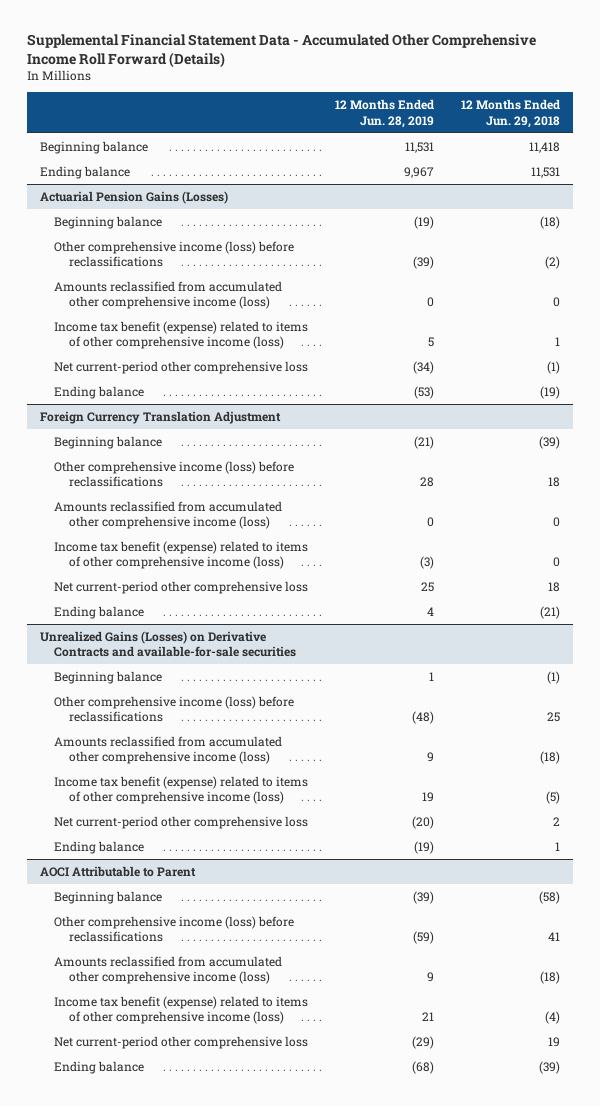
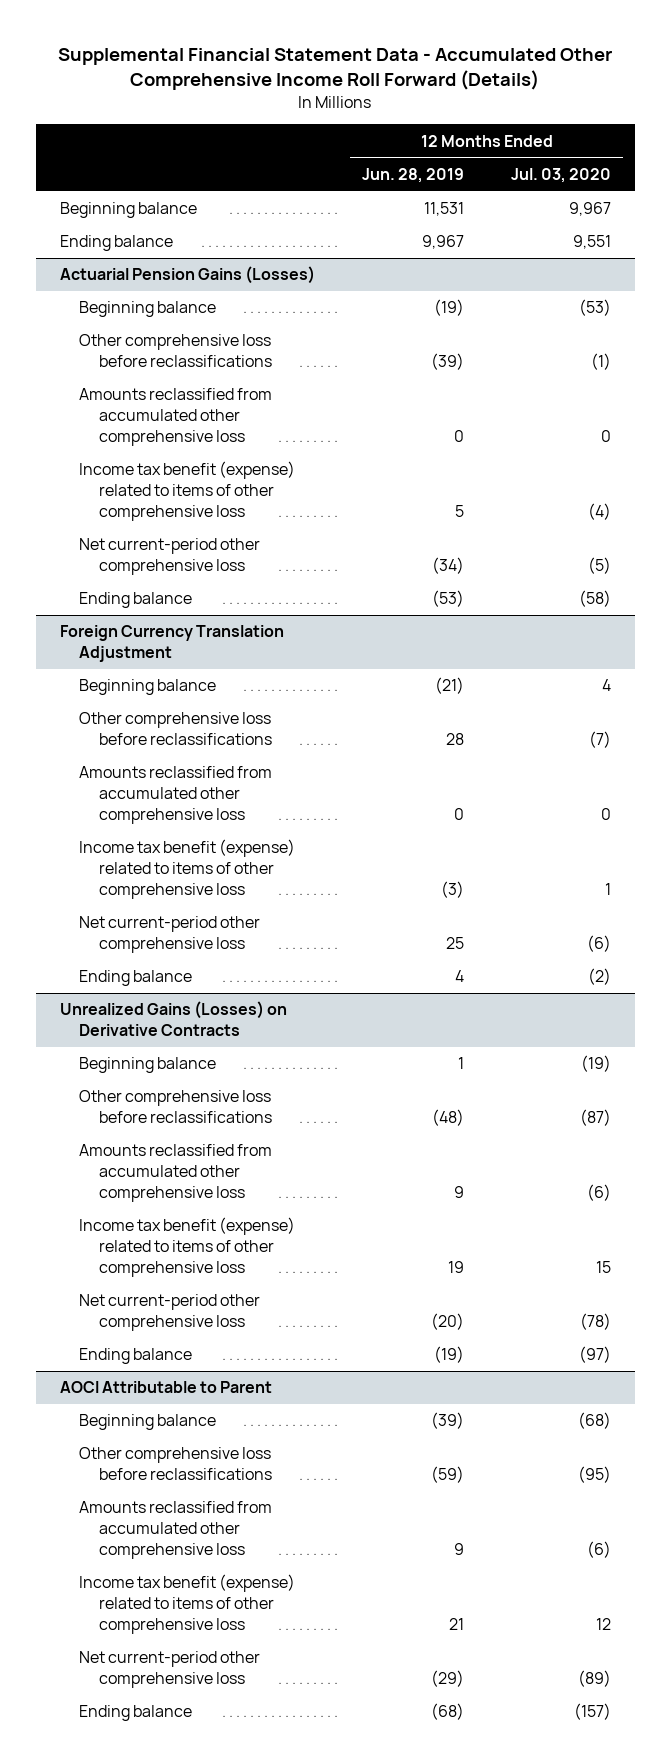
[460,98,560,128] 12 Months Ended Jun. 29, 2018 -> none
none -> [511,167,612,183] Jul. 03, 2020
[54,240,295,268] Other comprehensive income (loss) before reclassifications -> [79,334,272,368] Other comprehensive loss before reclassifications
[54,280,283,310] Amounts reclassified from accumulated other comprehensive income (loss) -> [79,388,273,446] Amounts reclassified from accumulated other comprehensive loss
[54,320,309,350] Income tax benefit (expense) related to items of other comprehensive income (loss) -> [79,461,296,521] Income tax benefit (expense) related to items of other comprehensive loss
[54,460,295,488] Other comprehensive income (loss) before reclassifications -> [79,712,272,746] Other comprehensive loss before reclassifications
[54,500,283,530] Amounts reclassified from accumulated other comprehensive income (loss) -> [79,766,273,824] Amounts reclassified from accumulated other comprehensive loss
[54,540,309,570] Income tax benefit (expense) related to items of other comprehensive income (loss) -> [79,839,296,899] Income tax benefit (expense) related to items of other comprehensive loss
[39,630,297,658] Unrealized Gains (Losses) on Derivative Contracts and available-for-sale securities -> [59,1001,287,1037] Unrealized Gains (Losses) on Derivative Contracts
[54,695,295,723] Other comprehensive income (loss) before reclassifications -> [79,1090,272,1124] Other comprehensive loss before reclassifications
[54,735,283,765] Amounts reclassified from accumulated other comprehensive income (loss) -> [79,1144,273,1202] Amounts reclassified from accumulated other comprehensive loss
[54,775,309,805] Income tax benefit (expense) related to items of other comprehensive income (loss) -> [79,1217,296,1277] Income tax benefit (expense) related to items of other comprehensive loss
[54,915,295,943] Other comprehensive income (loss) before reclassifications -> [79,1447,272,1481] Other comprehensive loss before reclassifications
[54,955,283,985] Amounts reclassified from accumulated other comprehensive income (loss) -> [79,1501,273,1559] Amounts reclassified from accumulated other comprehensive loss
[54,995,309,1025] Income tax benefit (expense) related to items of other comprehensive income (loss) -> [79,1574,296,1634] Income tax benefit (expense) related to items of other comprehensive loss

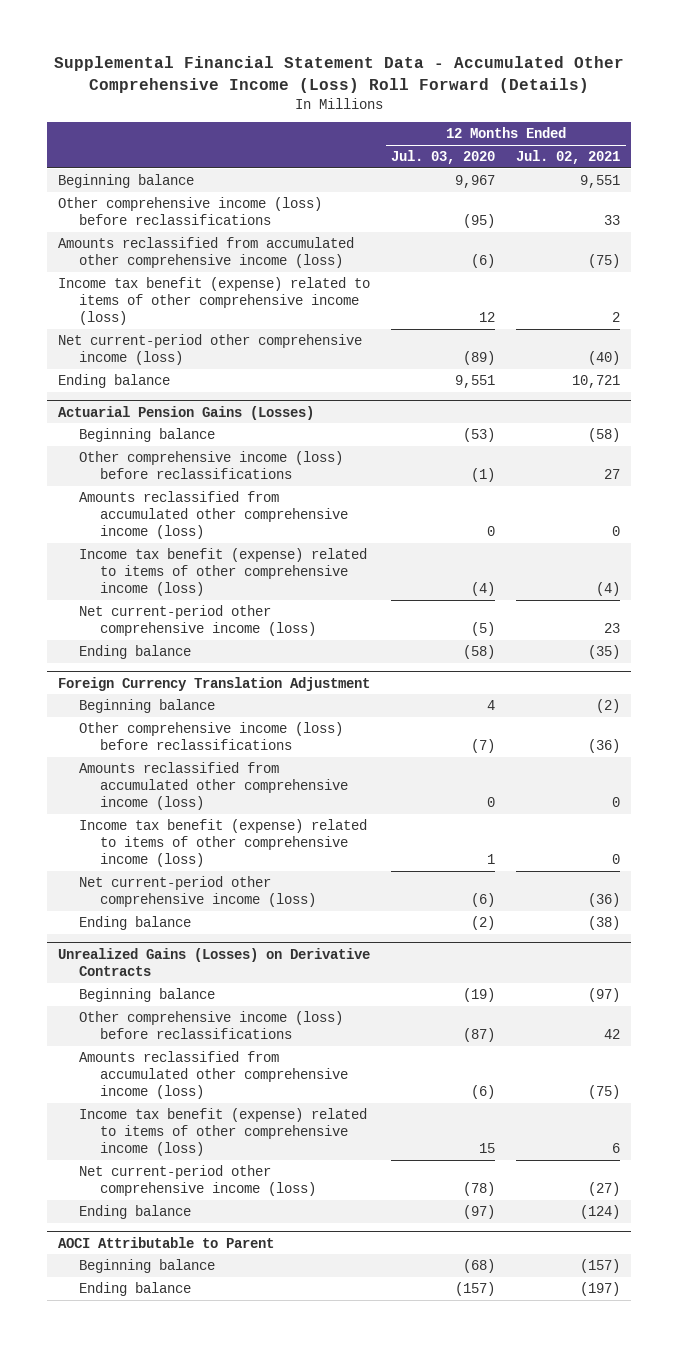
[58,48,613,91] Supplemental Financial Statement Data - Accumulated Other Comprehensive Income Roll Forward (Details) -> [54,56,625,93] Supplemental Financial Statement Data - Accumulated Other Comprehensive Income (Loss) Roll Forward (Details)
[361,167,464,183] Jun. 28, 2019 -> none
none -> [516,149,621,164] Jul. 02, 2021
none -> [57,196,322,226] Other comprehensive income (loss) before reclassifications
none -> [57,236,354,269] Amounts reclassified from accumulated other comprehensive income (loss)
none -> [57,276,370,326] Income tax benefit (expense) related to items of other comprehensive income (loss)
none -> [57,333,362,366] Net current-period other comprehensive income (loss)
[79,334,272,368] Other comprehensive loss before reclassifications -> [78,450,343,480] Other comprehensive income (loss) before reclassifications
[79,388,273,446] Amounts reclassified from accumulated other comprehensive loss -> [78,490,348,540] Amounts reclassified from accumulated other comprehensive income (loss)
[79,461,296,521] Income tax benefit (expense) related to items of other comprehensive loss -> [78,547,367,597] Income tax benefit (expense) related to items of other comprehensive income (loss)
[79,538,261,576] Net current-period other comprehensive loss -> [78,604,316,637] Net current-period other comprehensive income (loss)
[79,712,272,746] Other comprehensive loss before reclassifications -> [78,721,343,751] Other comprehensive income (loss) before reclassifications
[79,766,273,824] Amounts reclassified from accumulated other comprehensive loss -> [78,761,348,811] Amounts reclassified from accumulated other comprehensive income (loss)
[79,839,296,899] Income tax benefit (expense) related to items of other comprehensive loss -> [78,818,367,868] Income tax benefit (expense) related to items of other comprehensive income (loss)
[79,916,261,954] Net current-period other comprehensive loss -> [78,875,316,908] Net current-period other comprehensive income (loss)
[79,1090,272,1124] Other comprehensive loss before reclassifications -> [78,1010,343,1040] Other comprehensive income (loss) before reclassifications
[79,1144,273,1202] Amounts reclassified from accumulated other comprehensive loss -> [78,1050,348,1100] Amounts reclassified from accumulated other comprehensive income (loss)
[79,1217,296,1277] Income tax benefit (expense) related to items of other comprehensive loss -> [78,1107,367,1157] Income tax benefit (expense) related to items of other comprehensive income (loss)
[79,1294,261,1332] Net current-period other comprehensive loss -> [78,1164,316,1197] Net current-period other comprehensive income (loss)
[79,1447,272,1481] Other comprehensive loss before reclassifications -> none
[79,1501,273,1559] Amounts reclassified from accumulated other comprehensive loss -> none
[79,1574,296,1634] Income tax benefit (expense) related to items of other comprehensive loss -> none
[79,1651,261,1689] Net current-period other comprehensive loss -> none

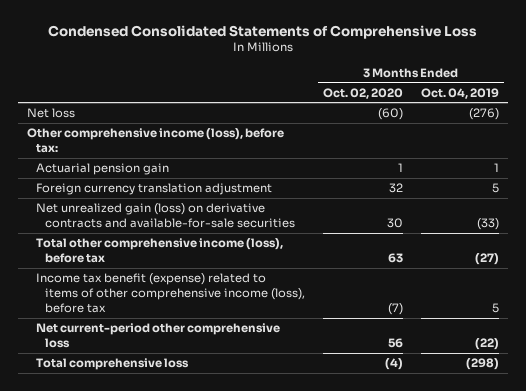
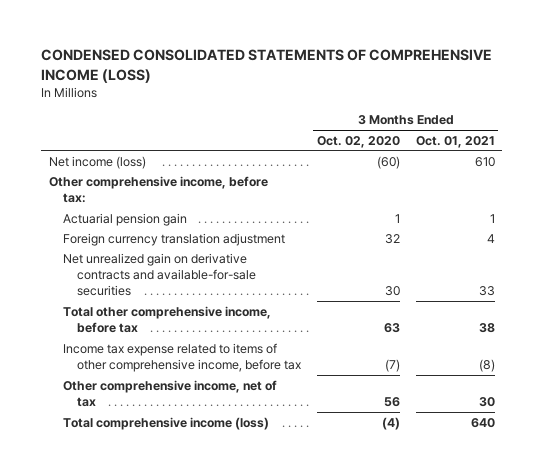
[47,24,477,39] Condensed Consolidated Statements of Comprehensive Loss -> [40,49,492,83] CONDENSED CONSOLIDATED STATEMENTS OF COMPREHENSIVE INCOME (LOSS)
[421,87,500,99] Oct. 04, 2019 -> none
none -> [415,135,495,148] Oct. 01, 2021
[26,108,75,119] Net loss -> [48,155,146,169] Net income (loss)
[26,128,284,154] Other comprehensive income (loss), before tax: -> [48,175,268,204] Other comprehensive income, before tax:
[35,203,295,229] Net unrealized gain (loss) on derivative contracts and available-for-sale securities -> [62,252,257,297] Net unrealized gain on derivative contracts and available-for-sale securities
[35,238,283,264] Total other comprehensive income (loss), before tax -> [62,305,271,334] Total other comprehensive income, before tax
[35,273,305,314] Income tax benefit (expense) related to items of other comprehensive income (loss), before tax -> [62,342,302,373] Income tax expense related to items of other comprehensive income, before tax
[35,323,280,349] Net current-period other comprehensive loss -> [62,379,277,408] Other comprehensive income, net of tax
[35,358,189,371] Total comprehensive loss -> [62,416,269,430] Total comprehensive income (loss)

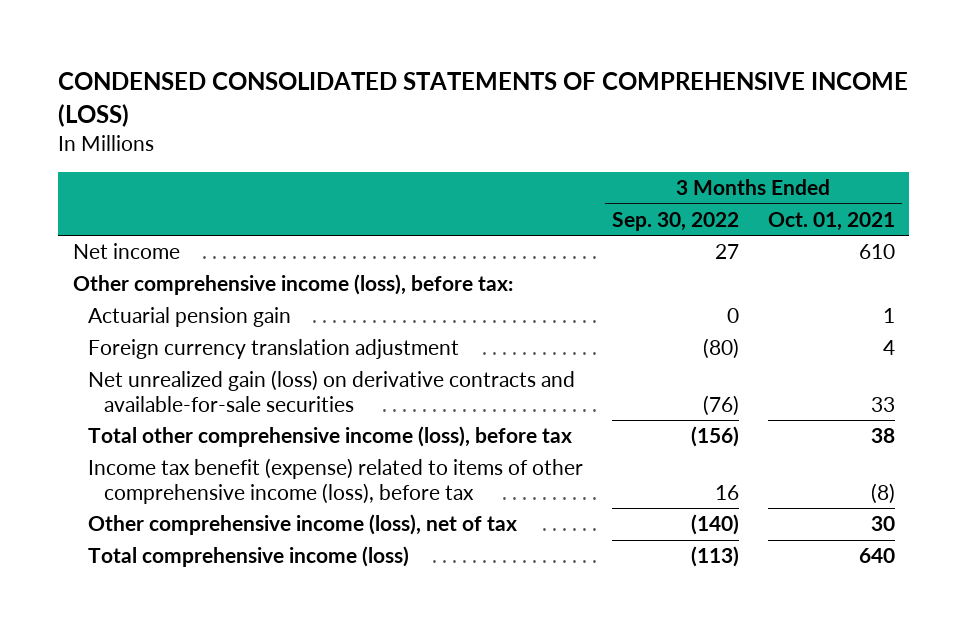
[316,135,400,148] Oct. 02, 2020 -> none
none -> [611,211,739,231] Sep. 30, 2022
[48,155,146,169] Net income (loss) -> [72,243,180,260] Net income
[48,175,268,204] Other comprehensive income, before tax: -> [72,274,513,296] Other comprehensive income (loss), before tax:
[62,252,257,297] Net unrealized gain on derivative contracts and available-for-sale securities -> [88,370,576,412] Net unrealized gain (loss) on derivative contracts and available-for-sale securities
[62,305,271,334] Total other comprehensive income, before tax -> [88,426,573,448] Total other comprehensive income (loss), before tax
[62,342,302,373] Income tax expense related to items of other comprehensive income, before tax -> [88,458,584,504] Income tax benefit (expense) related to items of other comprehensive income (loss), before tax
[62,379,277,408] Other comprehensive income, net of tax -> [88,514,518,536] Other comprehensive income (loss), net of tax

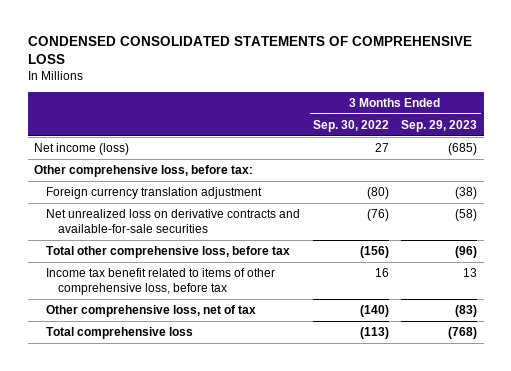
[58,72,909,127] CONDENSED CONSOLIDATED STATEMENTS OF COMPREHENSIVE INCOME (LOSS) -> [27,35,472,65] CONDENSED CONSOLIDATED STATEMENTS OF COMPREHENSIVE LOSS
[767,211,895,231] Oct. 01, 2021 -> none
none -> [401,119,478,132] Sep. 29, 2023
[88,307,292,328] Actuarial pension gain -> none
[72,243,180,260] Net income -> [33,142,129,155] Net income (loss)
[72,274,513,296] Other comprehensive income (loss), before tax: -> [33,164,253,177] Other comprehensive loss, before tax:
[88,370,576,412] Net unrealized gain (loss) on derivative contracts and available-for-sale securities -> [46,208,301,234] Net unrealized loss on derivative contracts and available-for-sale securities
[88,426,573,448] Total other comprehensive income (loss), before tax -> [46,245,291,258] Total other comprehensive loss, before tax
[88,458,584,504] Income tax benefit (expense) related to items of other comprehensive income (loss), before tax -> [46,267,276,296] Income tax benefit related to items of other comprehensive loss, before tax
[88,514,518,536] Other comprehensive income (loss), net of tax -> [46,304,257,317] Other comprehensive loss, net of tax
[88,546,410,568] Total comprehensive income (loss) -> [46,326,194,339] Total comprehensive loss

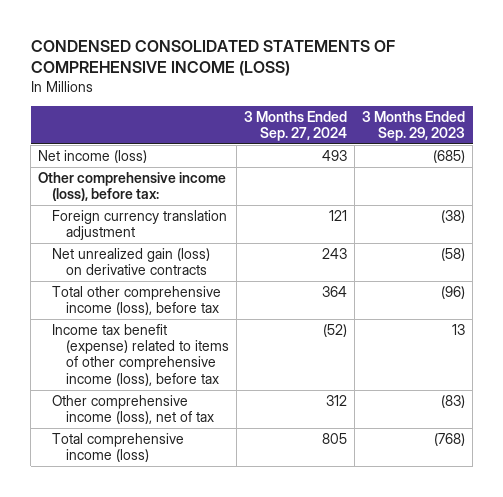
[27,35,472,65] CONDENSED CONSOLIDATED STATEMENTS OF COMPREHENSIVE LOSS -> [30,40,395,77] CONDENSED CONSOLIDATED STATEMENTS OF COMPREHENSIVE INCOME (LOSS)
[312,119,389,132] Sep. 30, 2022 -> none
none -> [244,110,348,141] 3 Months Ended Sep. 27, 2024
[33,164,253,177] Other comprehensive loss, before tax: -> [38,171,227,202] Other comprehensive income (loss), before tax:
[46,208,301,234] Net unrealized loss on derivative contracts and available-for-sale securities -> [52,247,211,276] Net unrealized gain (loss) on derivative contracts
[46,245,291,258] Total other comprehensive loss, before tax -> [52,285,222,316] Total other comprehensive income (loss), before tax
[46,267,276,296] Income tax benefit related to items of other comprehensive loss, before tax -> [52,323,229,386] Income tax benefit (expense) related to items of other comprehensive income (loss), before tax
[46,304,257,317] Other comprehensive loss, net of tax -> [52,394,214,425] Other comprehensive income (loss), net of tax
[46,326,194,339] Total comprehensive loss -> [52,432,185,463] Total comprehensive income (loss)

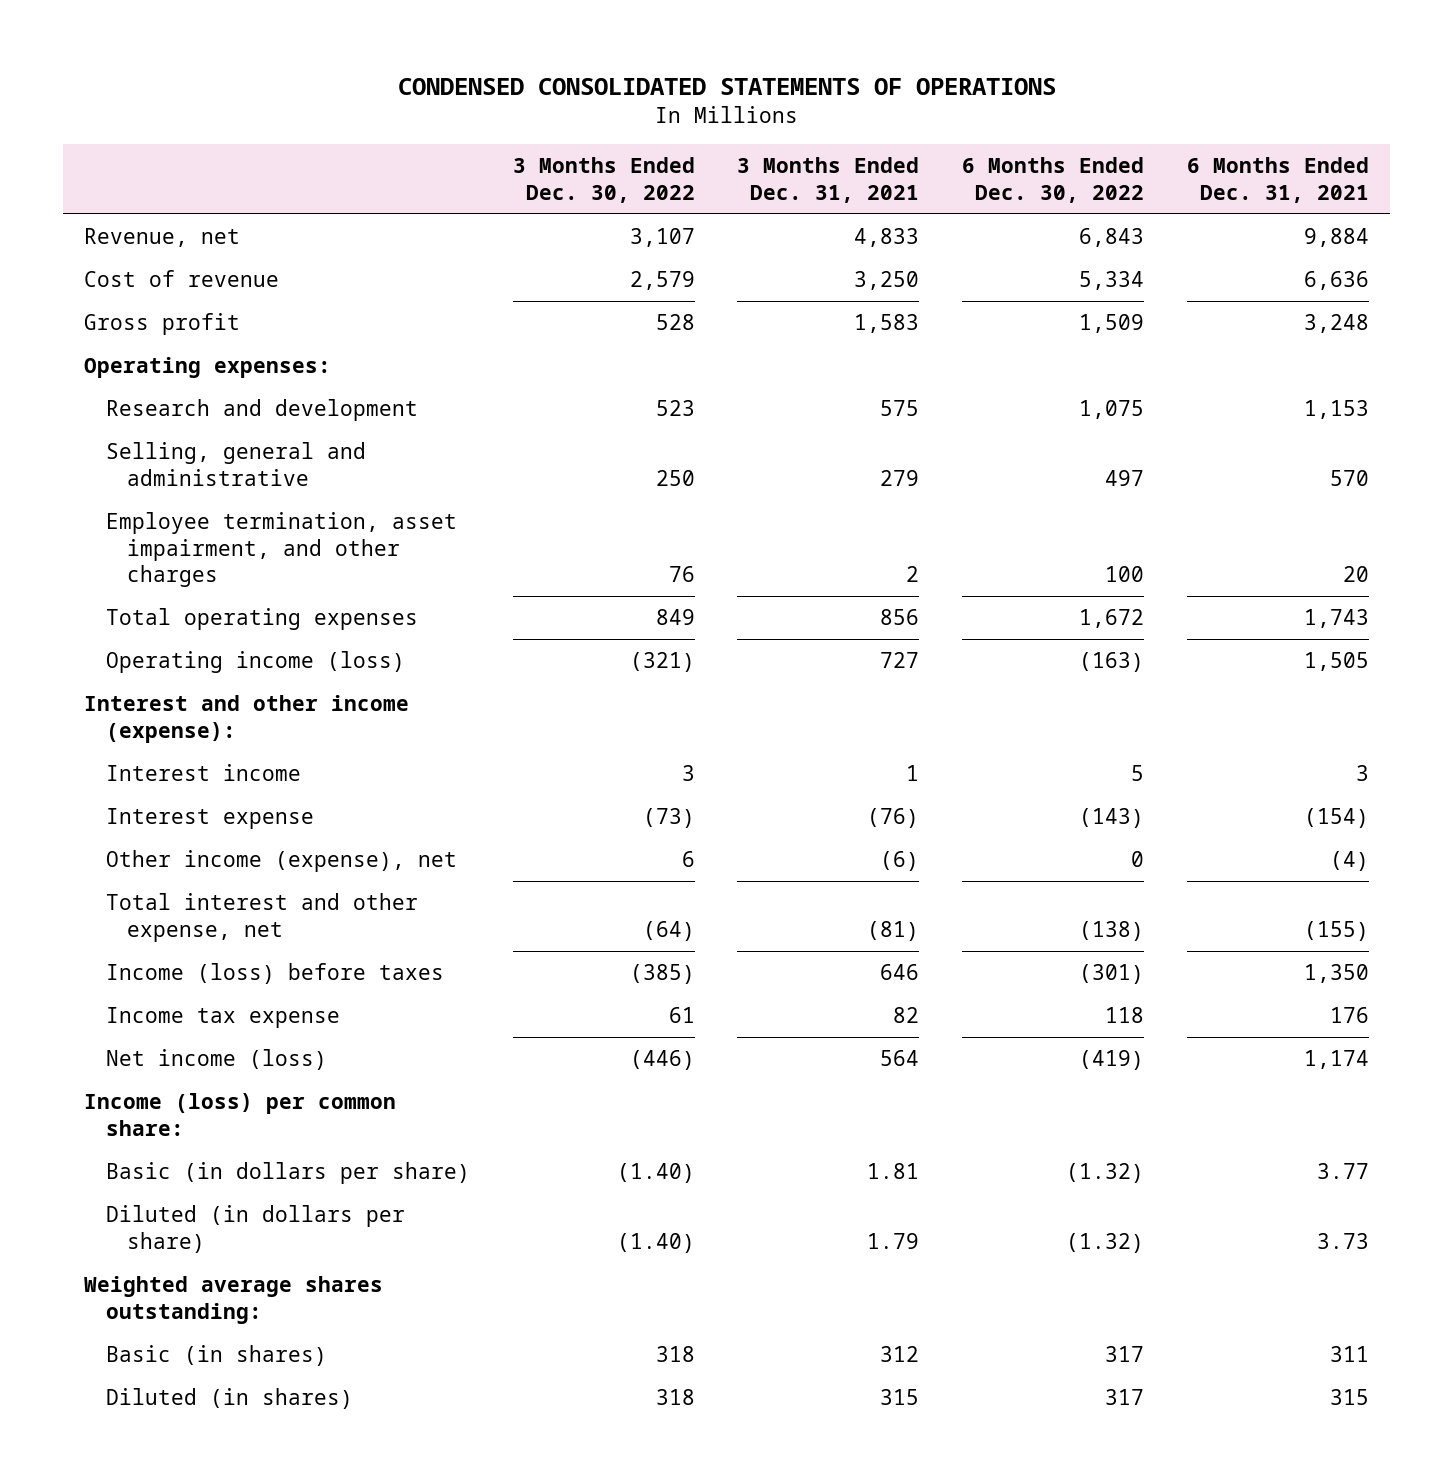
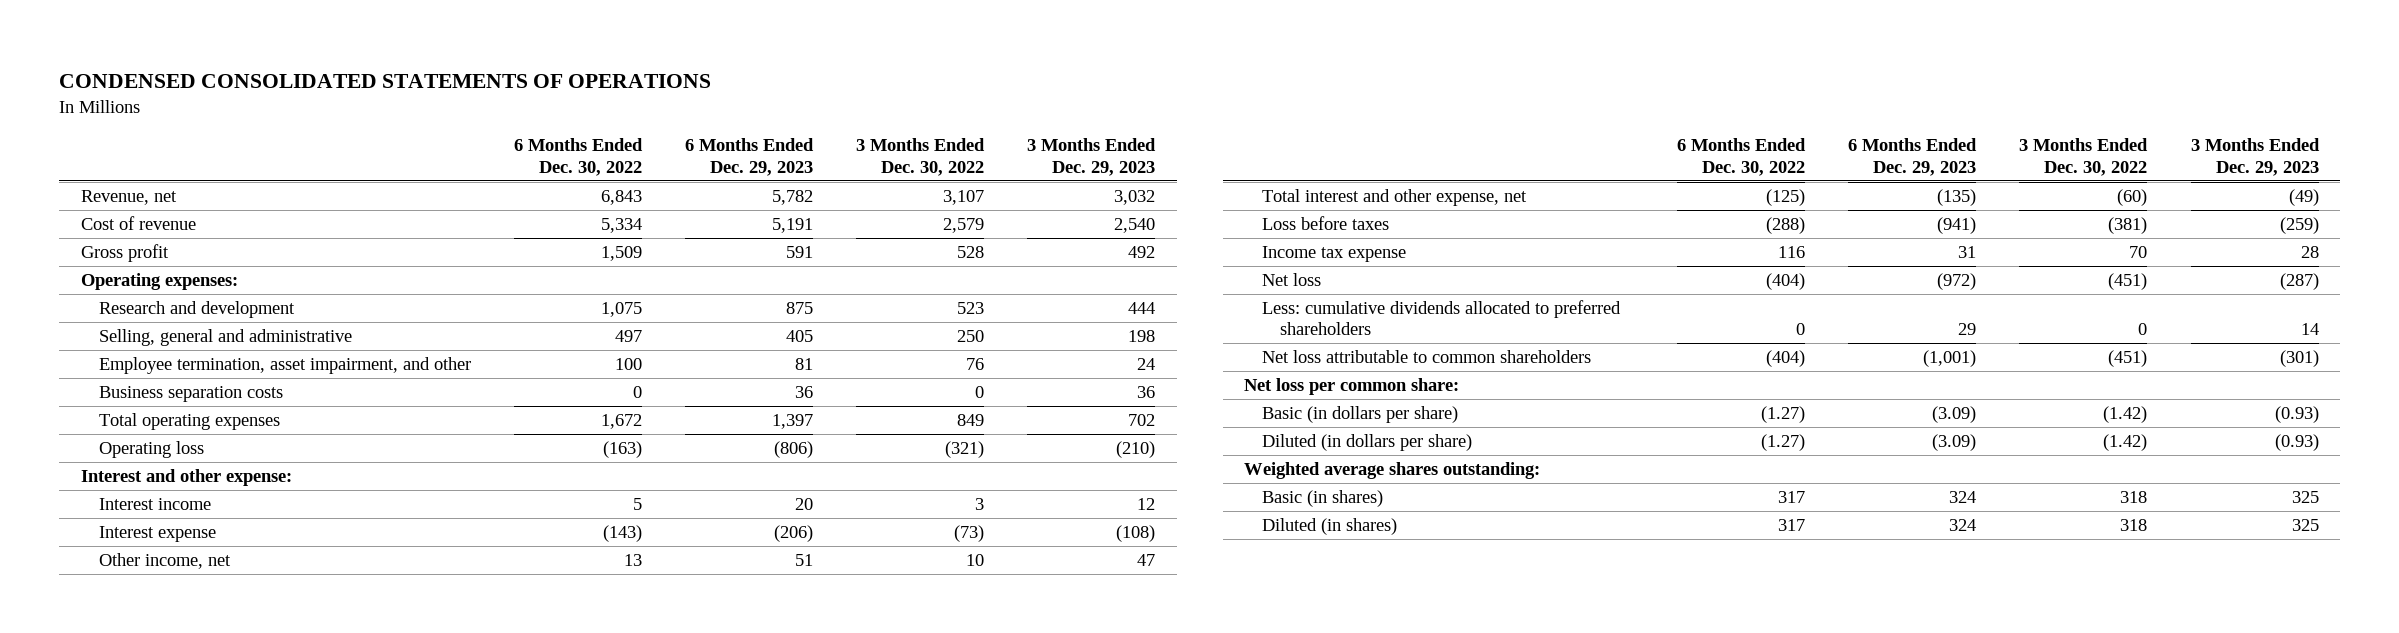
[737,157,920,203] 3 Months Ended Dec. 31, 2021 -> none
[1186,157,1369,203] 6 Months Ended Dec. 31, 2021 -> none
none -> [684,138,814,176] 6 Months Ended Dec. 29, 2023
none -> [1026,138,1156,176] 3 Months Ended Dec. 29, 2023
[105,512,457,588] Employee termination, asset impairment, and other charges -> [98,357,471,375] Employee termination, asset impairment, and other
none -> [98,386,283,403] Business separation costs
[105,651,405,674] Operating income (loss) -> [98,441,204,459] Operating loss
[84,695,410,743] Interest and other income (expense): -> [80,469,292,487] Interest and other expense:
[105,850,457,873] Other income (expense), net -> [98,553,231,570] Other income, net
[681,851,695,868] 6 -> [965,554,984,567] 10
[1131,851,1145,868] 0 -> [623,554,642,567] 13
[642,920,695,941] (64) -> [2117,189,2148,207] (60)
[1079,920,1145,941] (138) -> [1766,189,1806,207] (125)
[105,963,444,985] Income (loss) before taxes -> [1262,216,1390,231] Loss before taxes
[629,964,695,985] (385) -> [2108,217,2148,235] (381)
[1079,964,1145,985] (301) -> [1766,217,1806,235] (288)
[668,1007,695,1024] 61 -> [2129,246,2148,259] 70
[1105,1007,1145,1024] 118 -> [1778,246,1806,259] 116
[105,1049,327,1071] Net income (loss) -> [1262,273,1322,287] Net loss
[629,1050,695,1071] (446) -> [2108,273,2148,291] (451)
[1079,1050,1145,1071] (419) -> [1766,273,1806,291] (404)
none -> [1262,300,1622,336] Less: cumulative dividends allocated to preferred shareholders
none -> [1262,350,1592,364] Net loss attributable to common shareholders
[84,1093,397,1136] Income (loss) per common share: -> [1244,378,1460,396] Net loss per common share:
[616,1163,695,1184] (1.40) -> [2103,406,2148,424] (1.42)
[1066,1163,1145,1184] (1.32) -> [1761,406,1806,424] (1.27)
[616,1232,695,1253] (1.40) -> [2103,434,2148,452] (1.42)
[1066,1232,1145,1253] (1.32) -> [1761,434,1806,452] (1.27)

